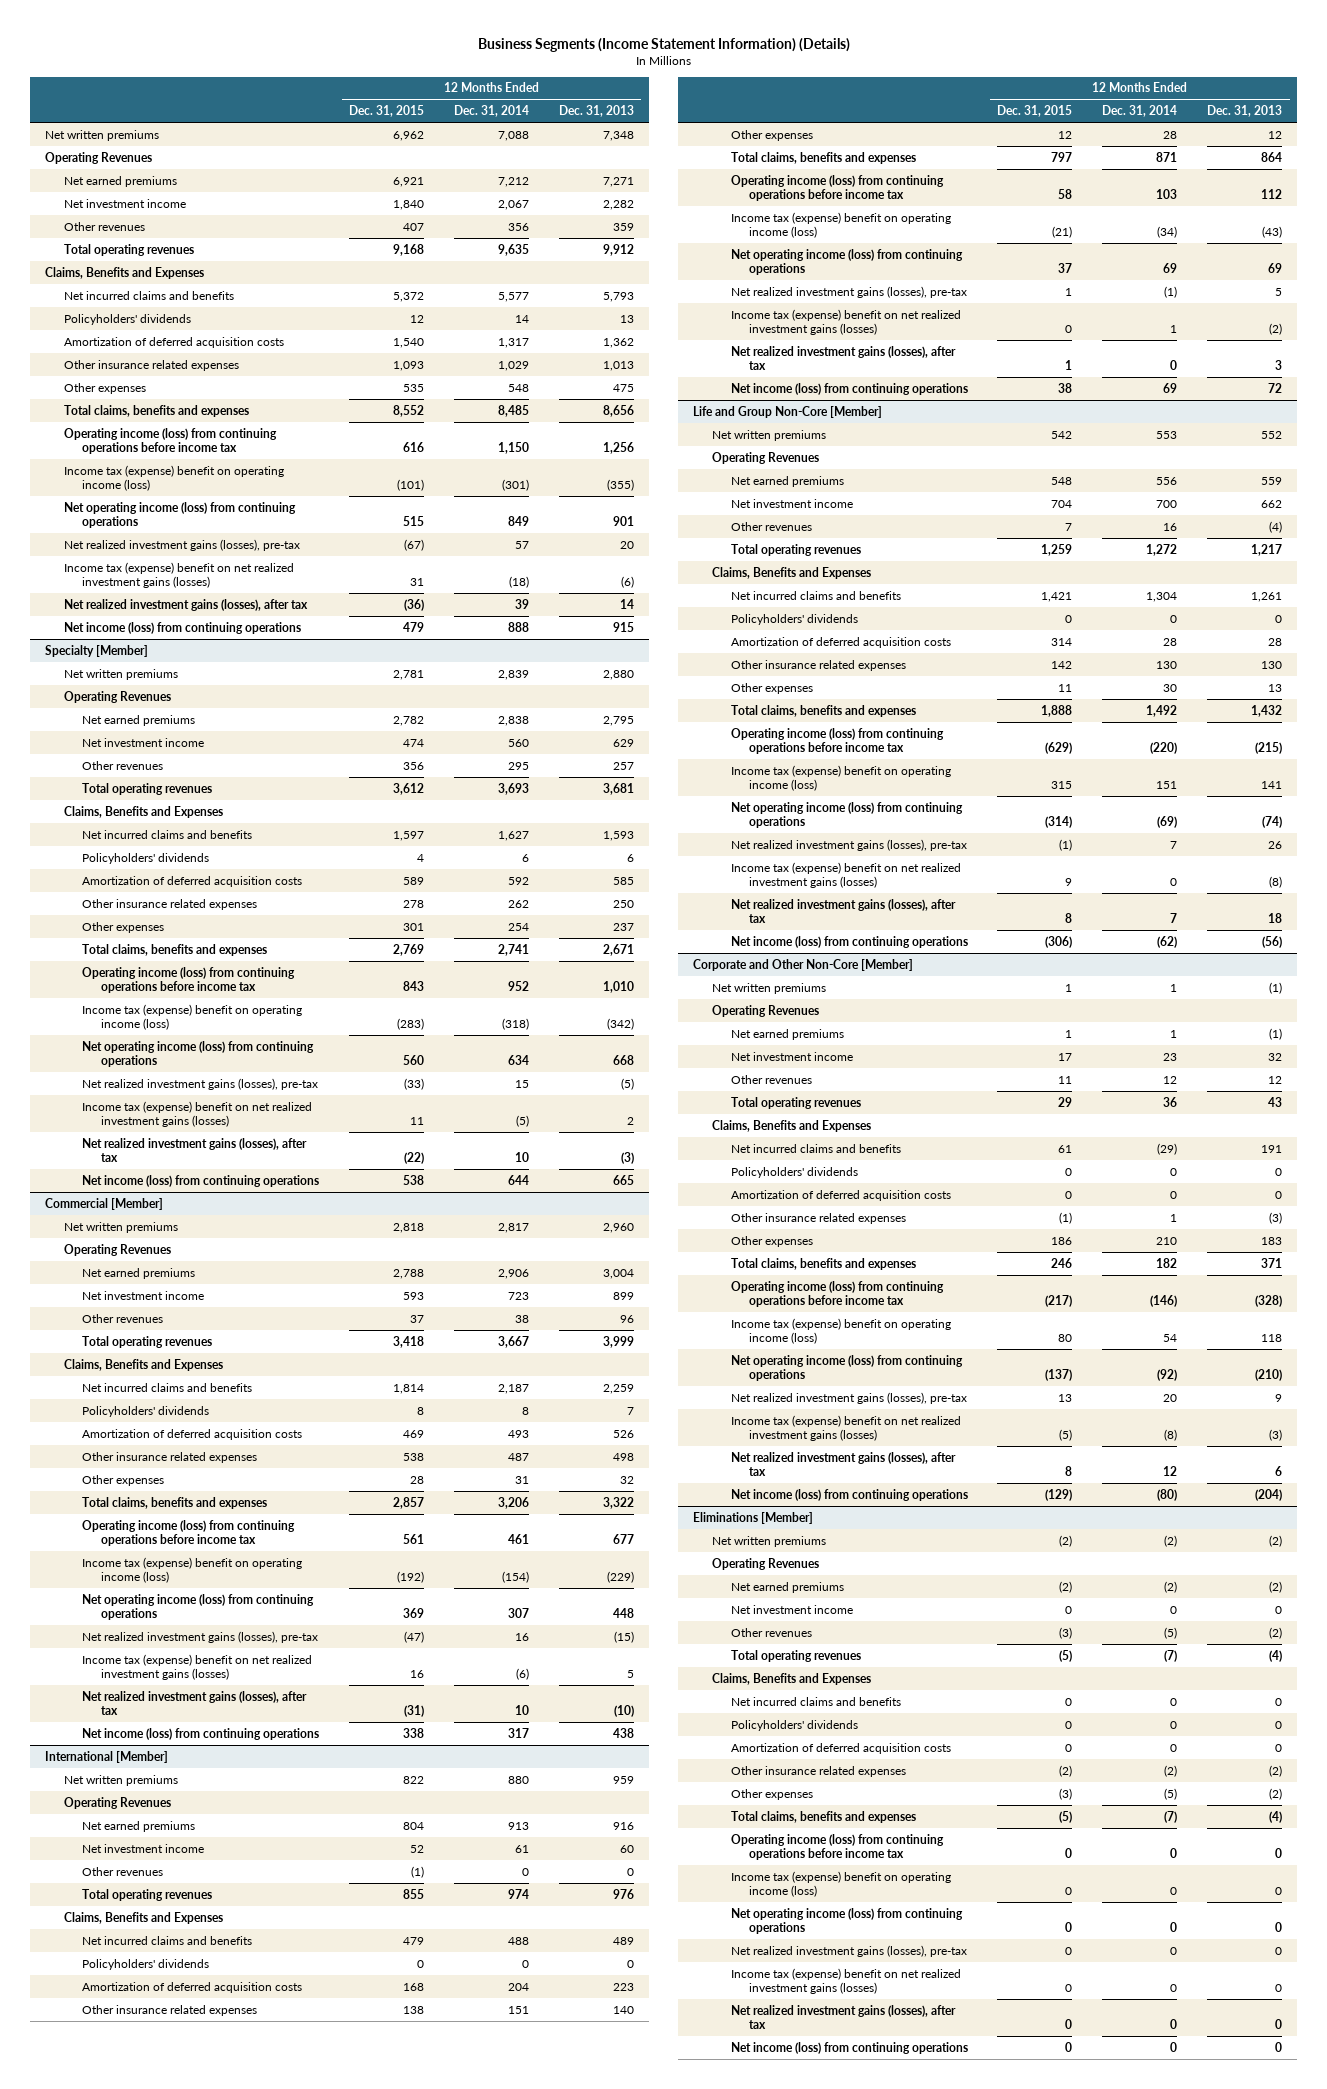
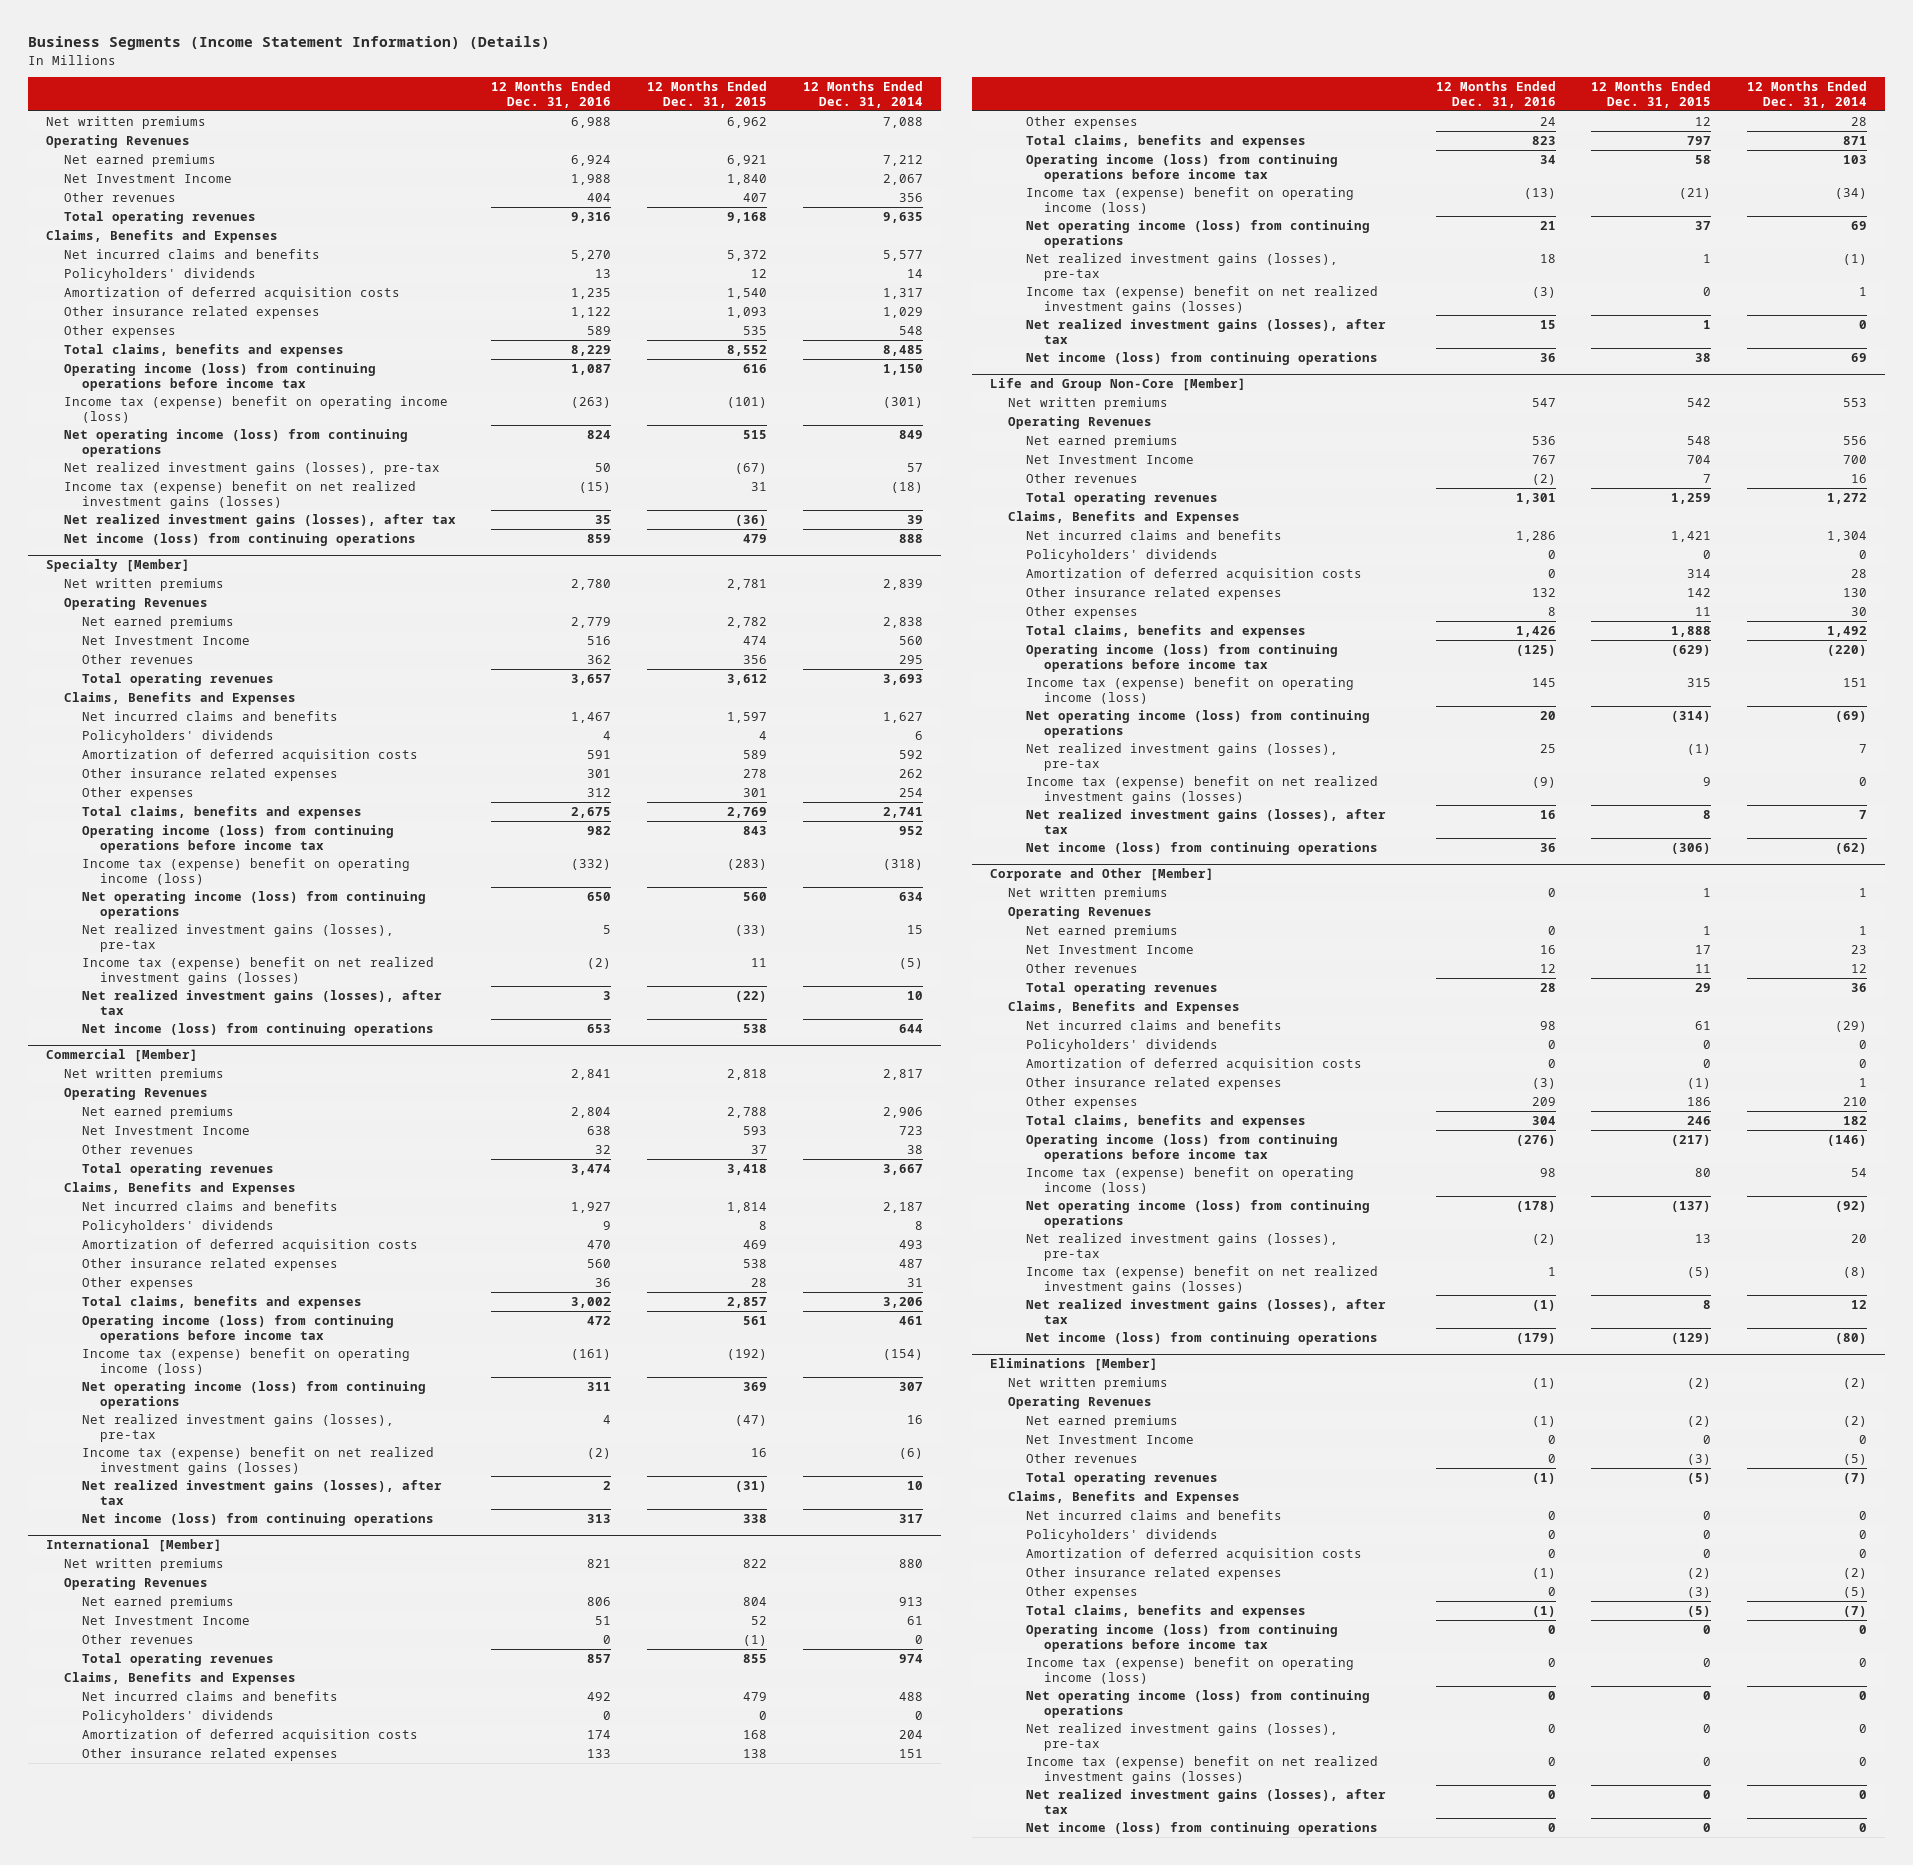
[558,105,634,118] Dec. 31, 2013 -> none
none -> [491,81,612,108] 12 Months Ended Dec. 31, 2016
[63,198,186,208] Net investment income -> [63,173,232,183] Net Investment Income
[82,737,205,747] Net investment income -> [81,635,250,645] Net Investment Income
[82,1290,205,1300] Net investment income -> [81,1125,250,1135] Net Investment Income
[82,1843,205,1853] Net investment income -> [81,1615,250,1625] Net Investment Income
[730,498,853,508] Net investment income -> [1026,454,1195,464] Net Investment Income
[693,958,914,971] Corporate and Other Non-Core [Member] -> [989,868,1214,882] Corporate and Other [Member]
[730,1051,853,1061] Net investment income -> [1026,944,1195,954] Net Investment Income
[730,1604,853,1614] Net investment income -> [1026,1434,1195,1444] Net Investment Income

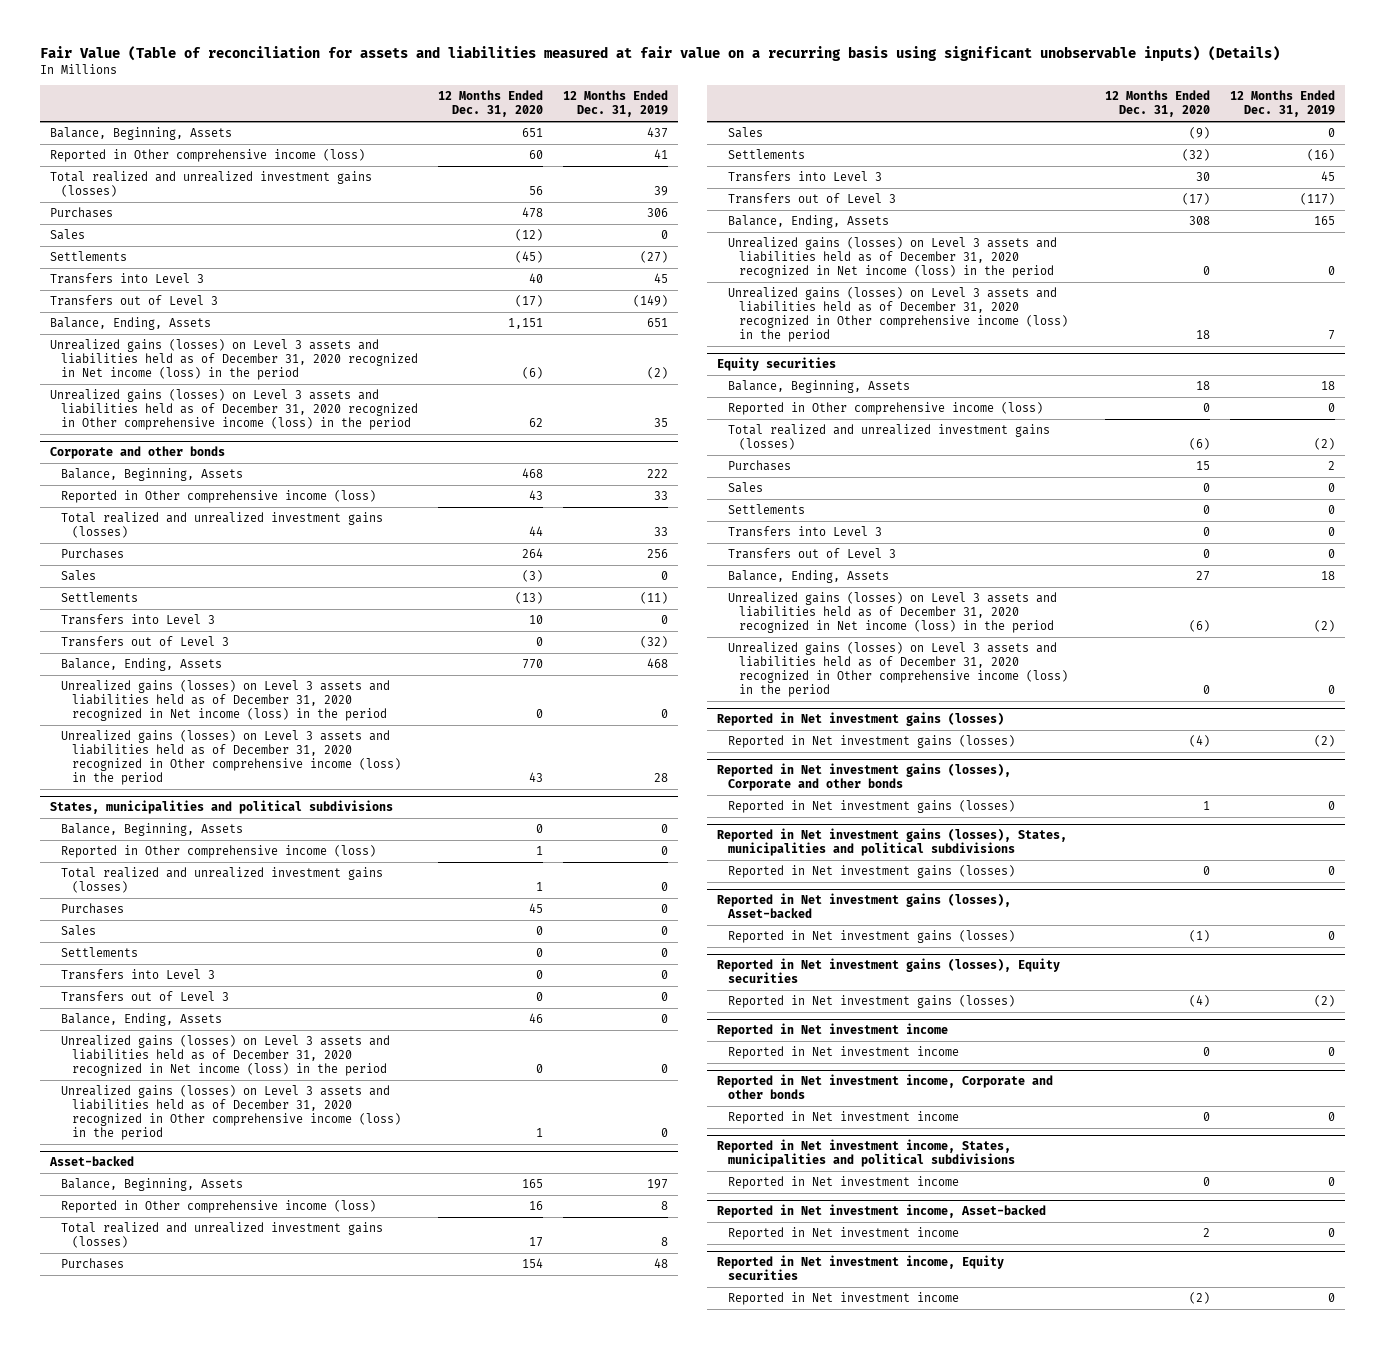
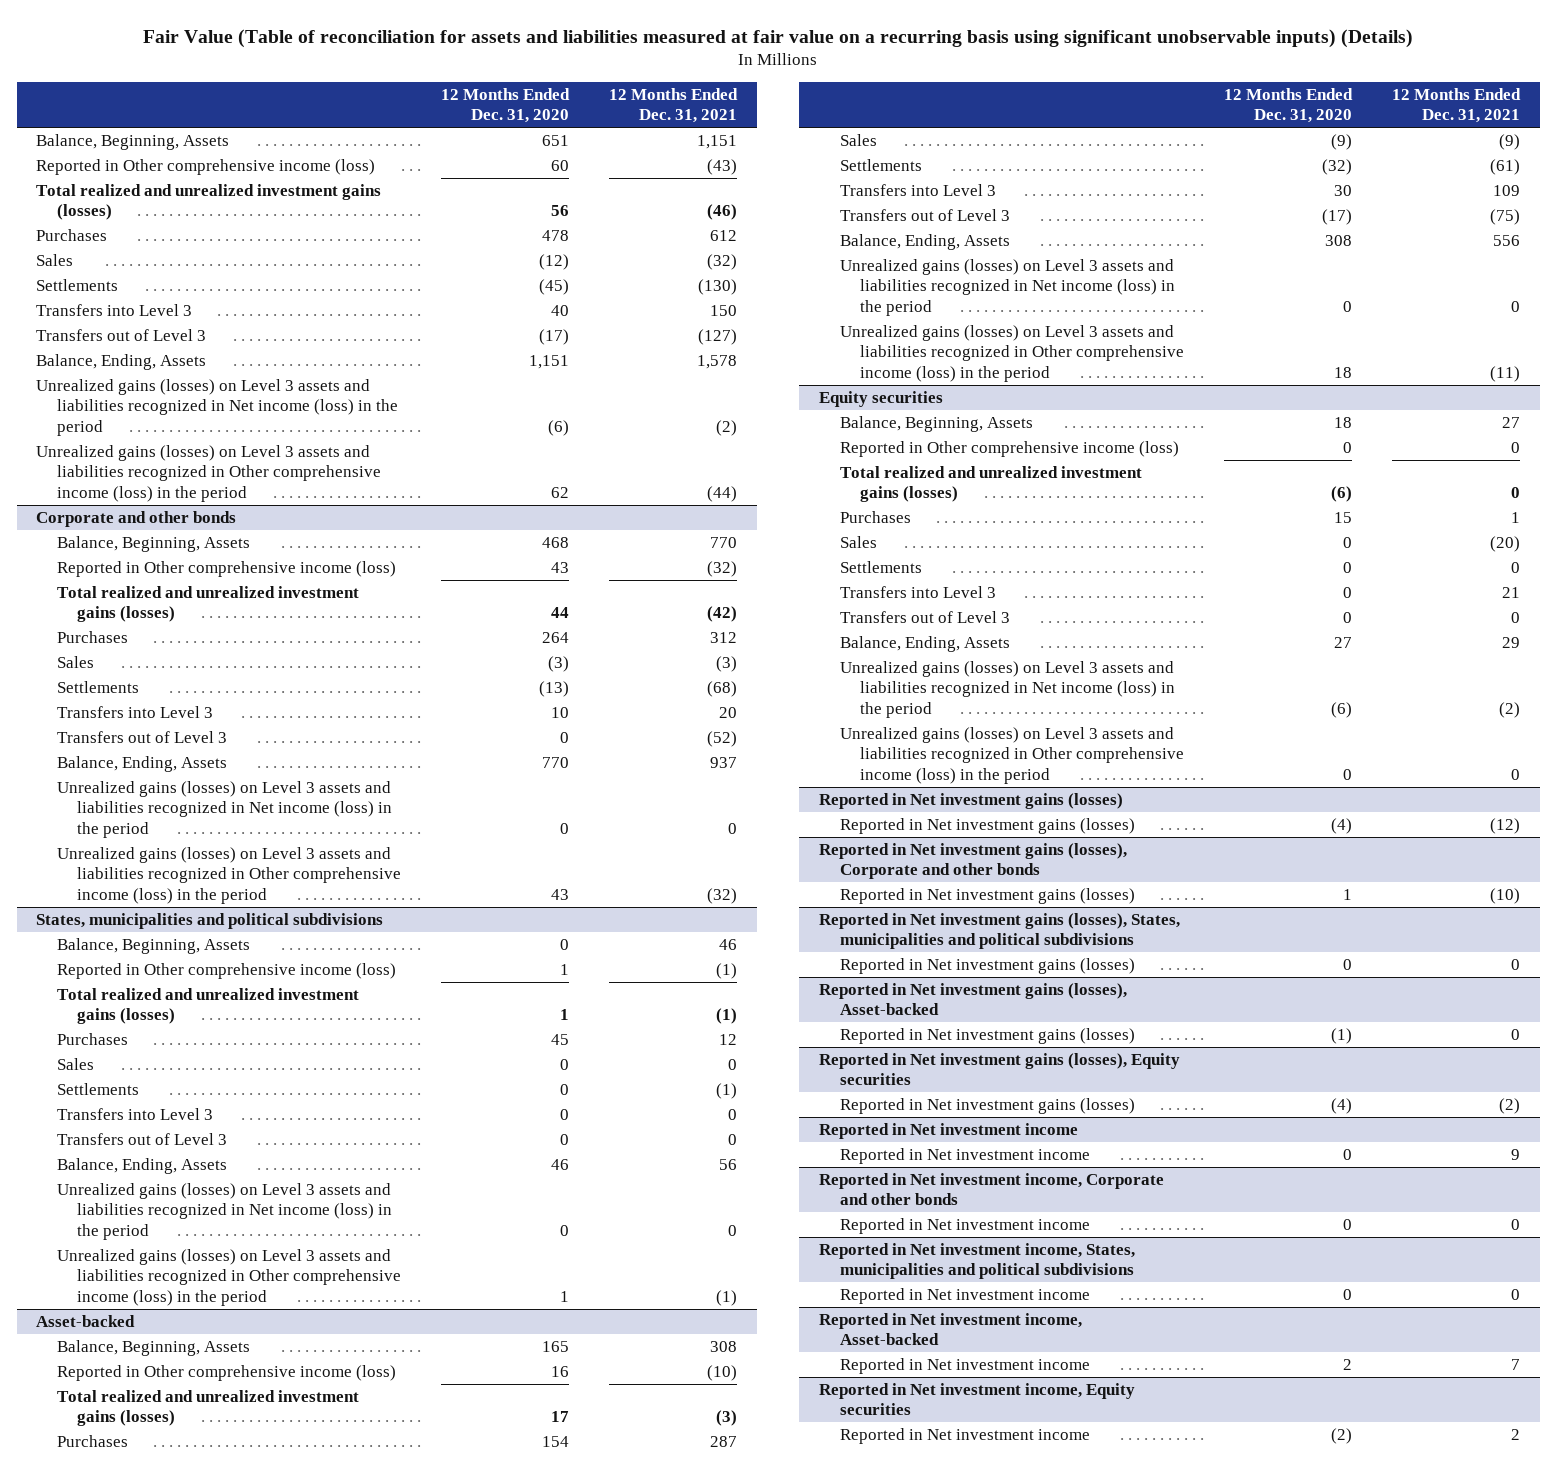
[562,90,668,118] 12 Months Ended Dec. 31, 2019 -> none
none -> [609,88,739,124] 12 Months Ended Dec. 31, 2021
[49,338,418,381] Unrealized gains (losses) on Level 3 assets and liabilities held as of December 31, 2020 recognized in Net income (loss) in the period -> [36,378,398,436] Unrealized gains (losses) on Level 3 assets and liabilities recognized in Net income (loss) in the period
[49,388,418,431] Unrealized gains (losses) on Level 3 assets and liabilities held as of December 31, 2020 recognized in Other comprehensive income (loss) in the period -> [36,444,381,502] Unrealized gains (losses) on Level 3 assets and liabilities recognized in Other comprehensive income (loss) in the period
[60,679,390,722] Unrealized gains (losses) on Level 3 assets and liabilities held as of December 31, 2020 recognized in Net income (loss) in the period -> [56,780,393,838] Unrealized gains (losses) on Level 3 assets and liabilities recognized in Net income (loss) in the period
[60,729,401,786] Unrealized gains (losses) on Level 3 assets and liabilities held as of December 31, 2020 recognized in Other comprehensive income (loss) in the period -> [56,846,402,904] Unrealized gains (losses) on Level 3 assets and liabilities recognized in Other comprehensive income (loss) in the period
[60,1034,390,1077] Unrealized gains (losses) on Level 3 assets and liabilities held as of December 31, 2020 recognized in Net income (loss) in the period -> [56,1182,393,1240] Unrealized gains (losses) on Level 3 assets and liabilities recognized in Net income (loss) in the period
[60,1084,401,1141] Unrealized gains (losses) on Level 3 assets and liabilities held as of December 31, 2020 recognized in Other comprehensive income (loss) in the period -> [56,1248,402,1306] Unrealized gains (losses) on Level 3 assets and liabilities recognized in Other comprehensive income (loss) in the period
[727,236,1057,279] Unrealized gains (losses) on Level 3 assets and liabilities held as of December 31, 2020 recognized in Net income (loss) in the period -> [839,258,1176,316] Unrealized gains (losses) on Level 3 assets and liabilities recognized in Net income (loss) in the period
[727,286,1068,343] Unrealized gains (losses) on Level 3 assets and liabilities held as of December 31, 2020 recognized in Other comprehensive income (loss) in the period -> [839,324,1185,382] Unrealized gains (losses) on Level 3 assets and liabilities recognized in Other comprehensive income (loss) in the period
[727,591,1057,634] Unrealized gains (losses) on Level 3 assets and liabilities held as of December 31, 2020 recognized in Net income (loss) in the period -> [839,660,1176,718] Unrealized gains (losses) on Level 3 assets and liabilities recognized in Net income (loss) in the period
[727,641,1068,698] Unrealized gains (losses) on Level 3 assets and liabilities held as of December 31, 2020 recognized in Other comprehensive income (loss) in the period -> [839,726,1185,784] Unrealized gains (losses) on Level 3 assets and liabilities recognized in Other comprehensive income (loss) in the period

